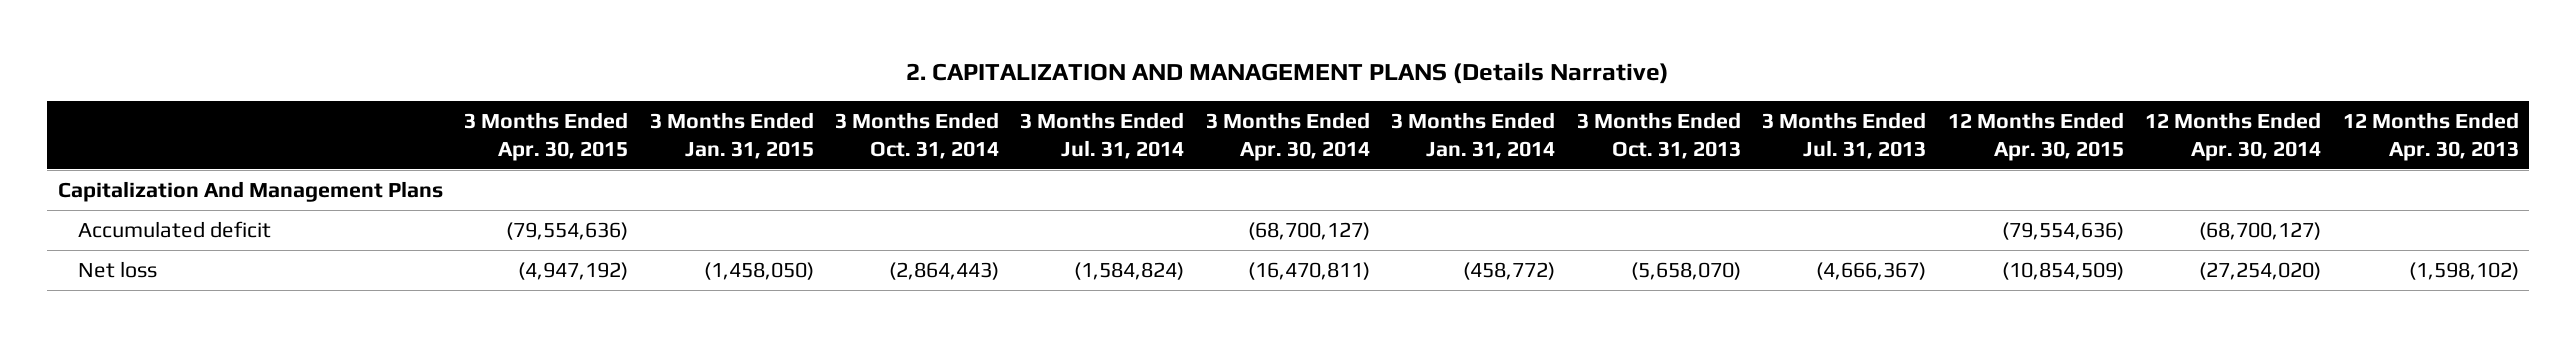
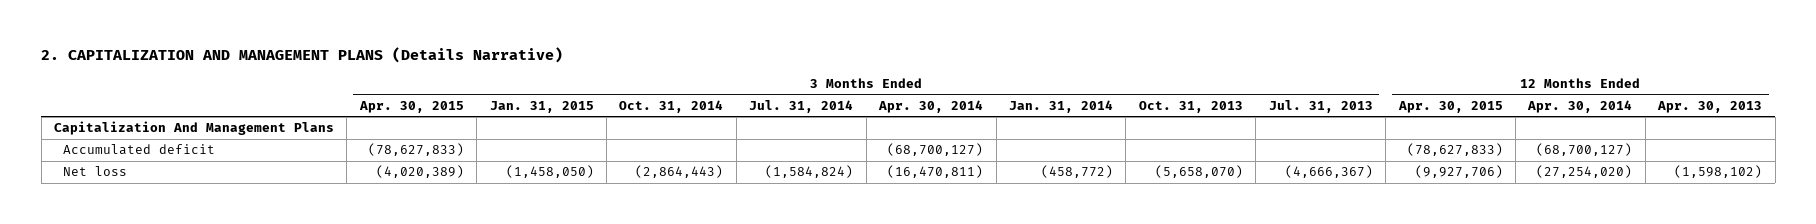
[506,222,629,241] (79,554,636) -> [367,143,464,157] (78,627,833)
[2001,222,2124,241] (79,554,636) -> [1406,143,1503,157] (78,627,833)
[518,262,629,281] (4,947,192) -> [375,165,464,179] (4,020,389)
[2001,262,2124,281] (10,854,509) -> [1414,165,1503,179] (9,927,706)

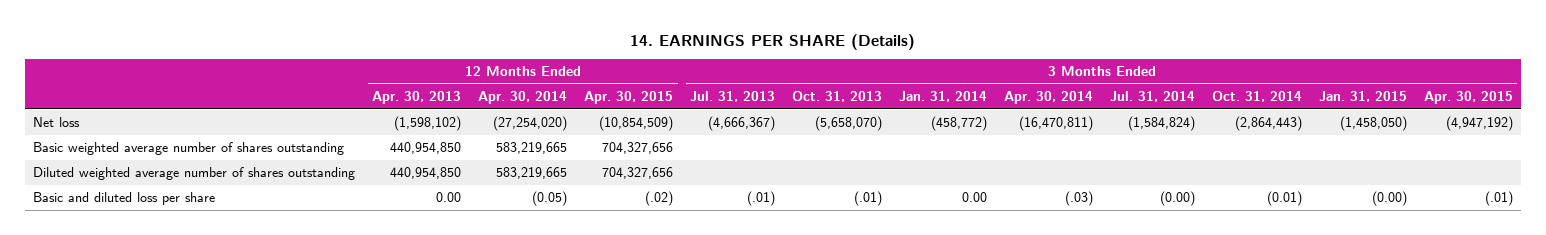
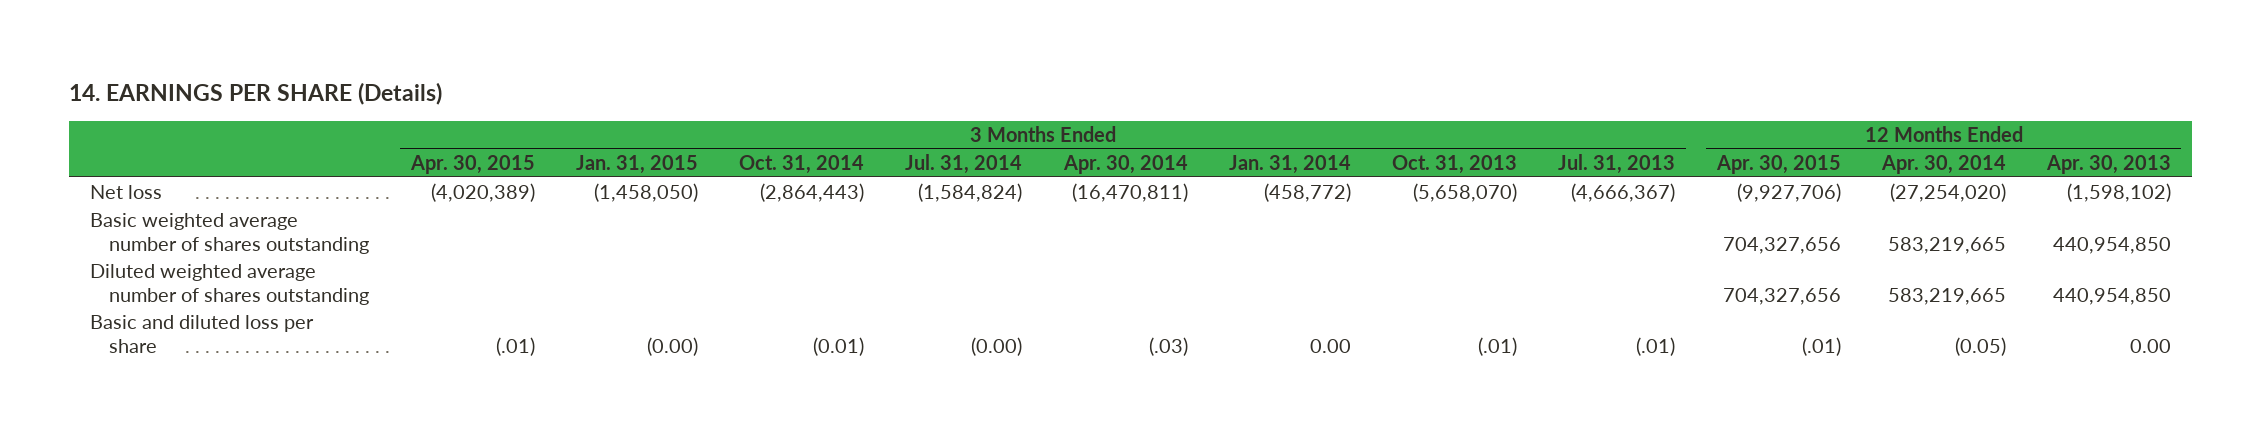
[599,116,674,132] (10,854,509) -> [1736,183,1841,203] (9,927,706)
[1446,116,1514,132] (4,947,192) -> [430,183,535,203] (4,020,389)
[645,191,674,207] (.02) -> [1801,336,1841,356] (.01)

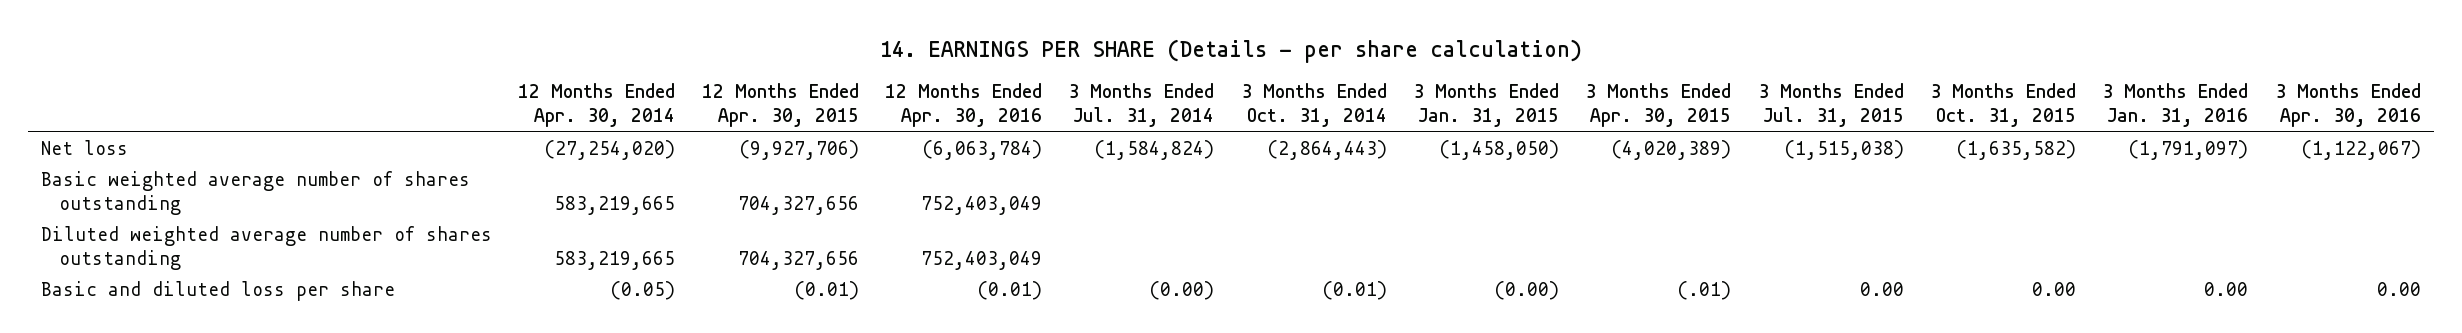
[69,81,443,105] 14. EARNINGS PER SHARE (Details) -> [879,39,1582,64] 14. EARNINGS PER SHARE (Details - per share calculation)
[1062,155,1188,175] Apr. 30, 2014 -> none
[1228,155,1351,175] Jan. 31, 2014 -> none
[1392,155,1518,175] Oct. 31, 2013 -> none
[1558,154,1676,175] Jul. 31, 2013 -> none
[2046,155,2172,175] Apr. 30, 2013 -> none
none -> [884,83,1042,128] 12 Months Ended Apr. 30, 2016
none -> [1757,83,1904,128] 3 Months Ended Jul. 31, 2015
none -> [1930,83,2077,128] 3 Months Ended Oct. 31, 2015
none -> [2102,83,2249,128] 3 Months Ended Jan. 31, 2016
none -> [2274,83,2421,128] 3 Months Ended Apr. 30, 2016
[1801,336,1841,356] (.01) -> [793,281,859,301] (0.01)

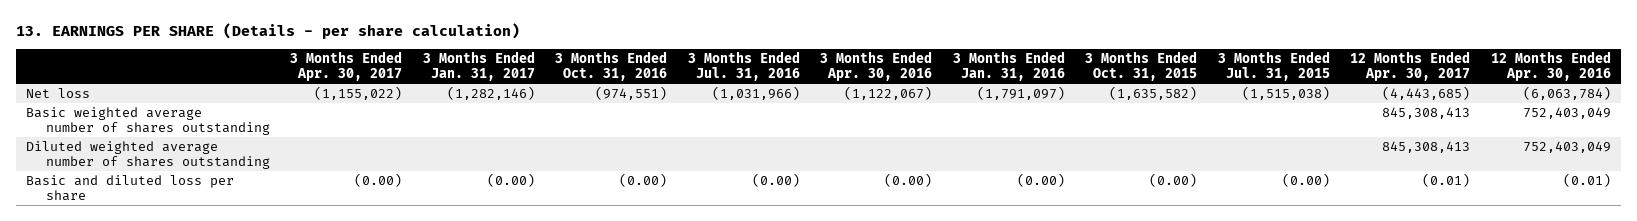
[879,39,1582,64] 14. EARNINGS PER SHARE (Details - per share calculation) -> [16,23,521,40] 13. EARNINGS PER SHARE (Details - per share calculation)
[518,83,676,128] 12 Months Ended Apr. 30, 2014 -> none
[701,83,859,128] 12 Months Ended Apr. 30, 2015 -> none
[1068,83,1215,128] 3 Months Ended Jul. 31, 2014 -> none
[1240,83,1387,128] 3 Months Ended Oct. 31, 2014 -> none
[1412,83,1559,128] 3 Months Ended Jan. 31, 2015 -> none
[1585,83,1732,128] 3 Months Ended Apr. 30, 2015 -> none
none -> [290,50,403,81] 3 Months Ended Apr. 30, 2017
none -> [422,50,535,81] 3 Months Ended Jan. 31, 2017
none -> [555,50,668,81] 3 Months Ended Oct. 31, 2016
none -> [687,50,800,81] 3 Months Ended Jul. 31, 2016
none -> [1350,50,1471,81] 12 Months Ended Apr. 30, 2017
[1859,282,1904,297] 0.00 -> [1281,173,1330,188] (0.00)
[2032,282,2077,297] 0.00 -> [1149,173,1198,188] (0.00)
[2204,282,2249,297] 0.00 -> [1016,173,1065,188] (0.00)
[2376,282,2421,297] 0.00 -> [884,173,933,188] (0.00)

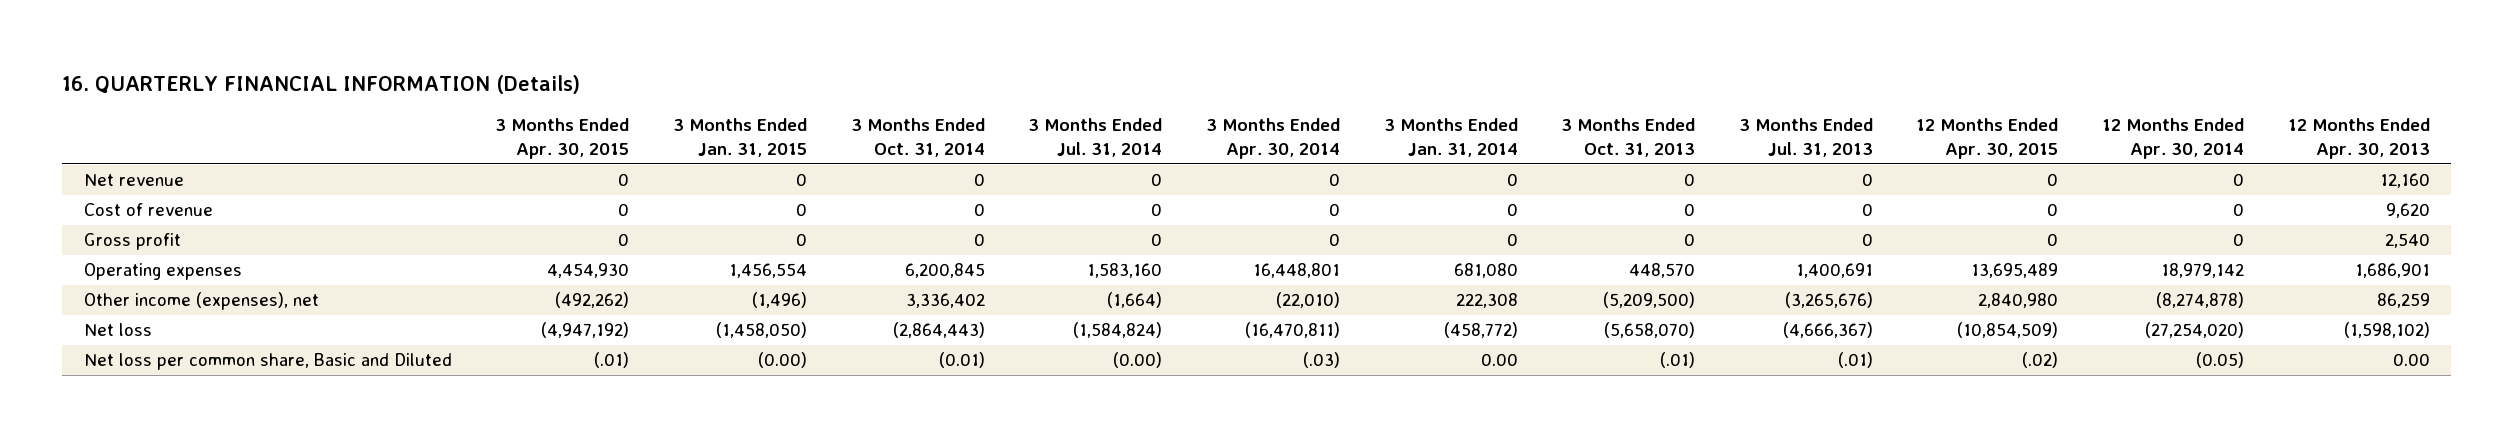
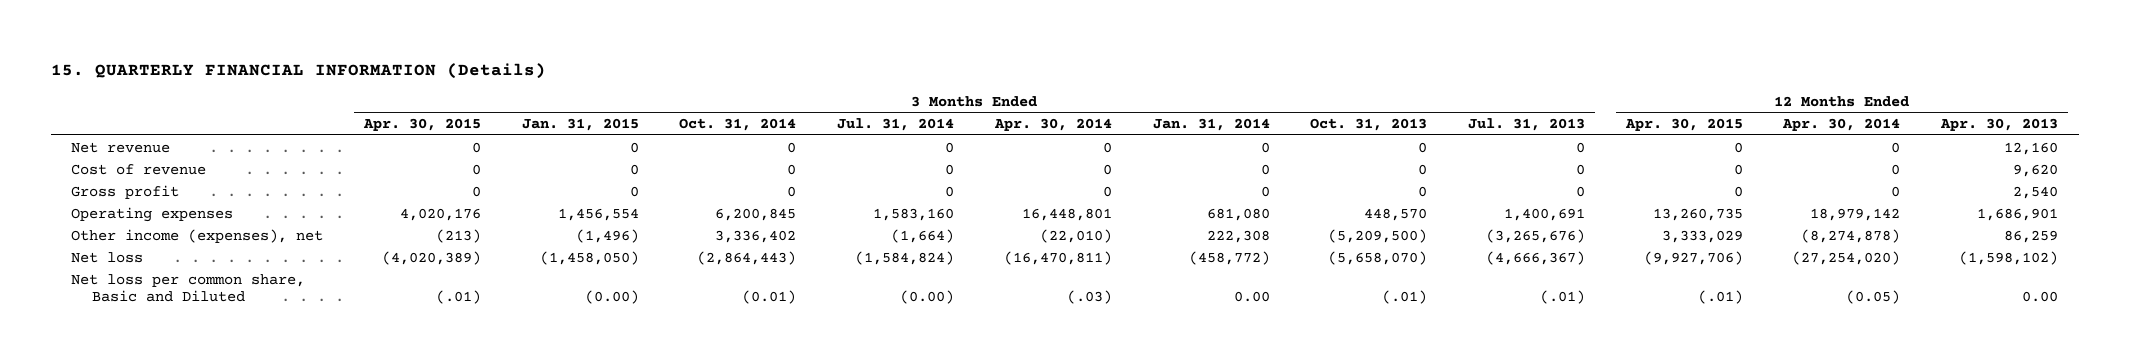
[61,74,580,94] 16. QUARTERLY FINANCIAL INFORMATION (Details) -> [50,62,546,79] 15. QUARTERLY FINANCIAL INFORMATION (Details)
[547,263,630,279] 4,454,930 -> [399,207,481,221] 4,020,176
[1971,263,2059,279] 13,695,489 -> [1652,207,1743,221] 13,260,735
[555,292,630,309] (492,262) -> [435,228,481,243] (213)
[1978,293,2059,309] 2,840,980 -> [1661,229,1743,243] 3,333,029
[541,322,630,339] (4,947,192) -> [381,250,481,265] (4,020,389)
[1957,322,2059,339] (10,854,509) -> [1643,250,1743,265] (9,927,706)
[2022,352,2059,369] (.02) -> [1697,290,1743,305] (.01)

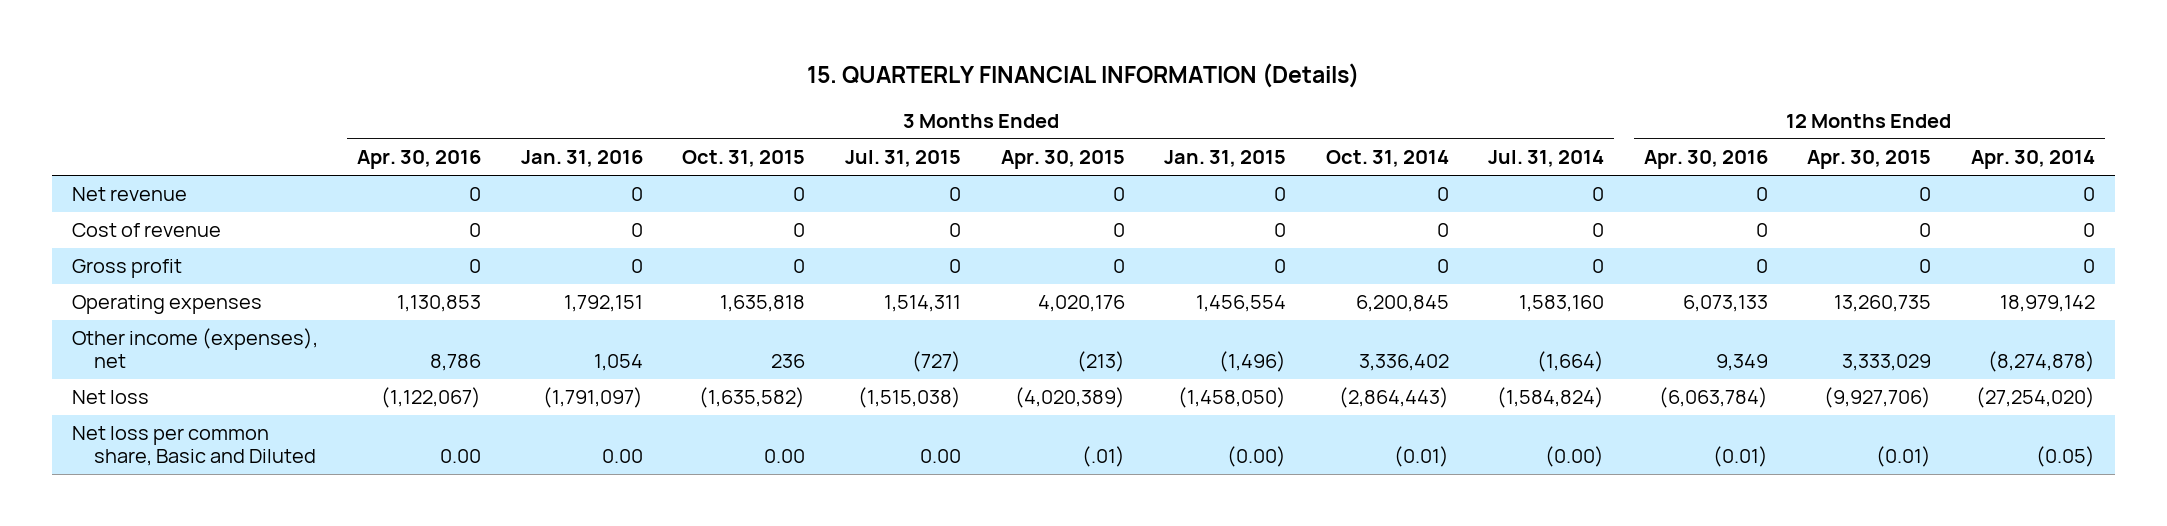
[993,118,1112,132] Apr. 30, 2014 -> none
[1152,118,1270,132] Jan. 31, 2014 -> none
[1310,118,1428,132] Oct. 31, 2013 -> none
[1468,118,1586,132] Jul. 31, 2013 -> none
[1940,118,2059,132] Apr. 30, 2013 -> none
none -> [357,150,482,170] Apr. 30, 2016
none -> [520,150,643,168] Jan. 31, 2016
none -> [682,150,806,168] Oct. 31, 2015
none -> [845,150,962,168] Jul. 31, 2015
none -> [1643,150,1768,170] Apr. 30, 2016
[1697,290,1743,305] (.01) -> [1876,446,1932,468] (0.01)

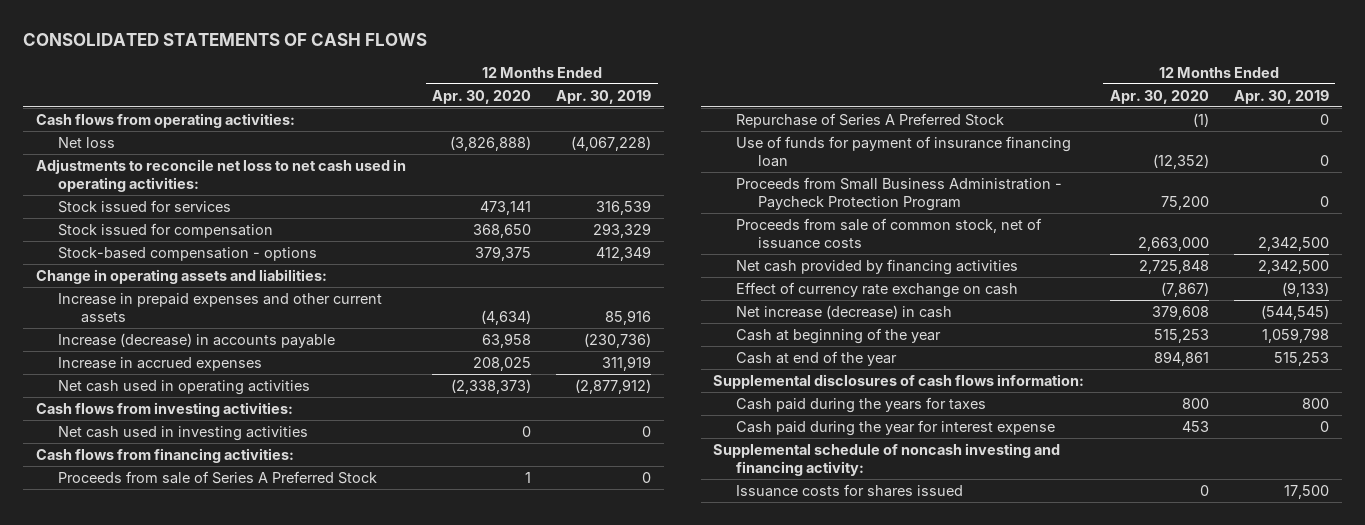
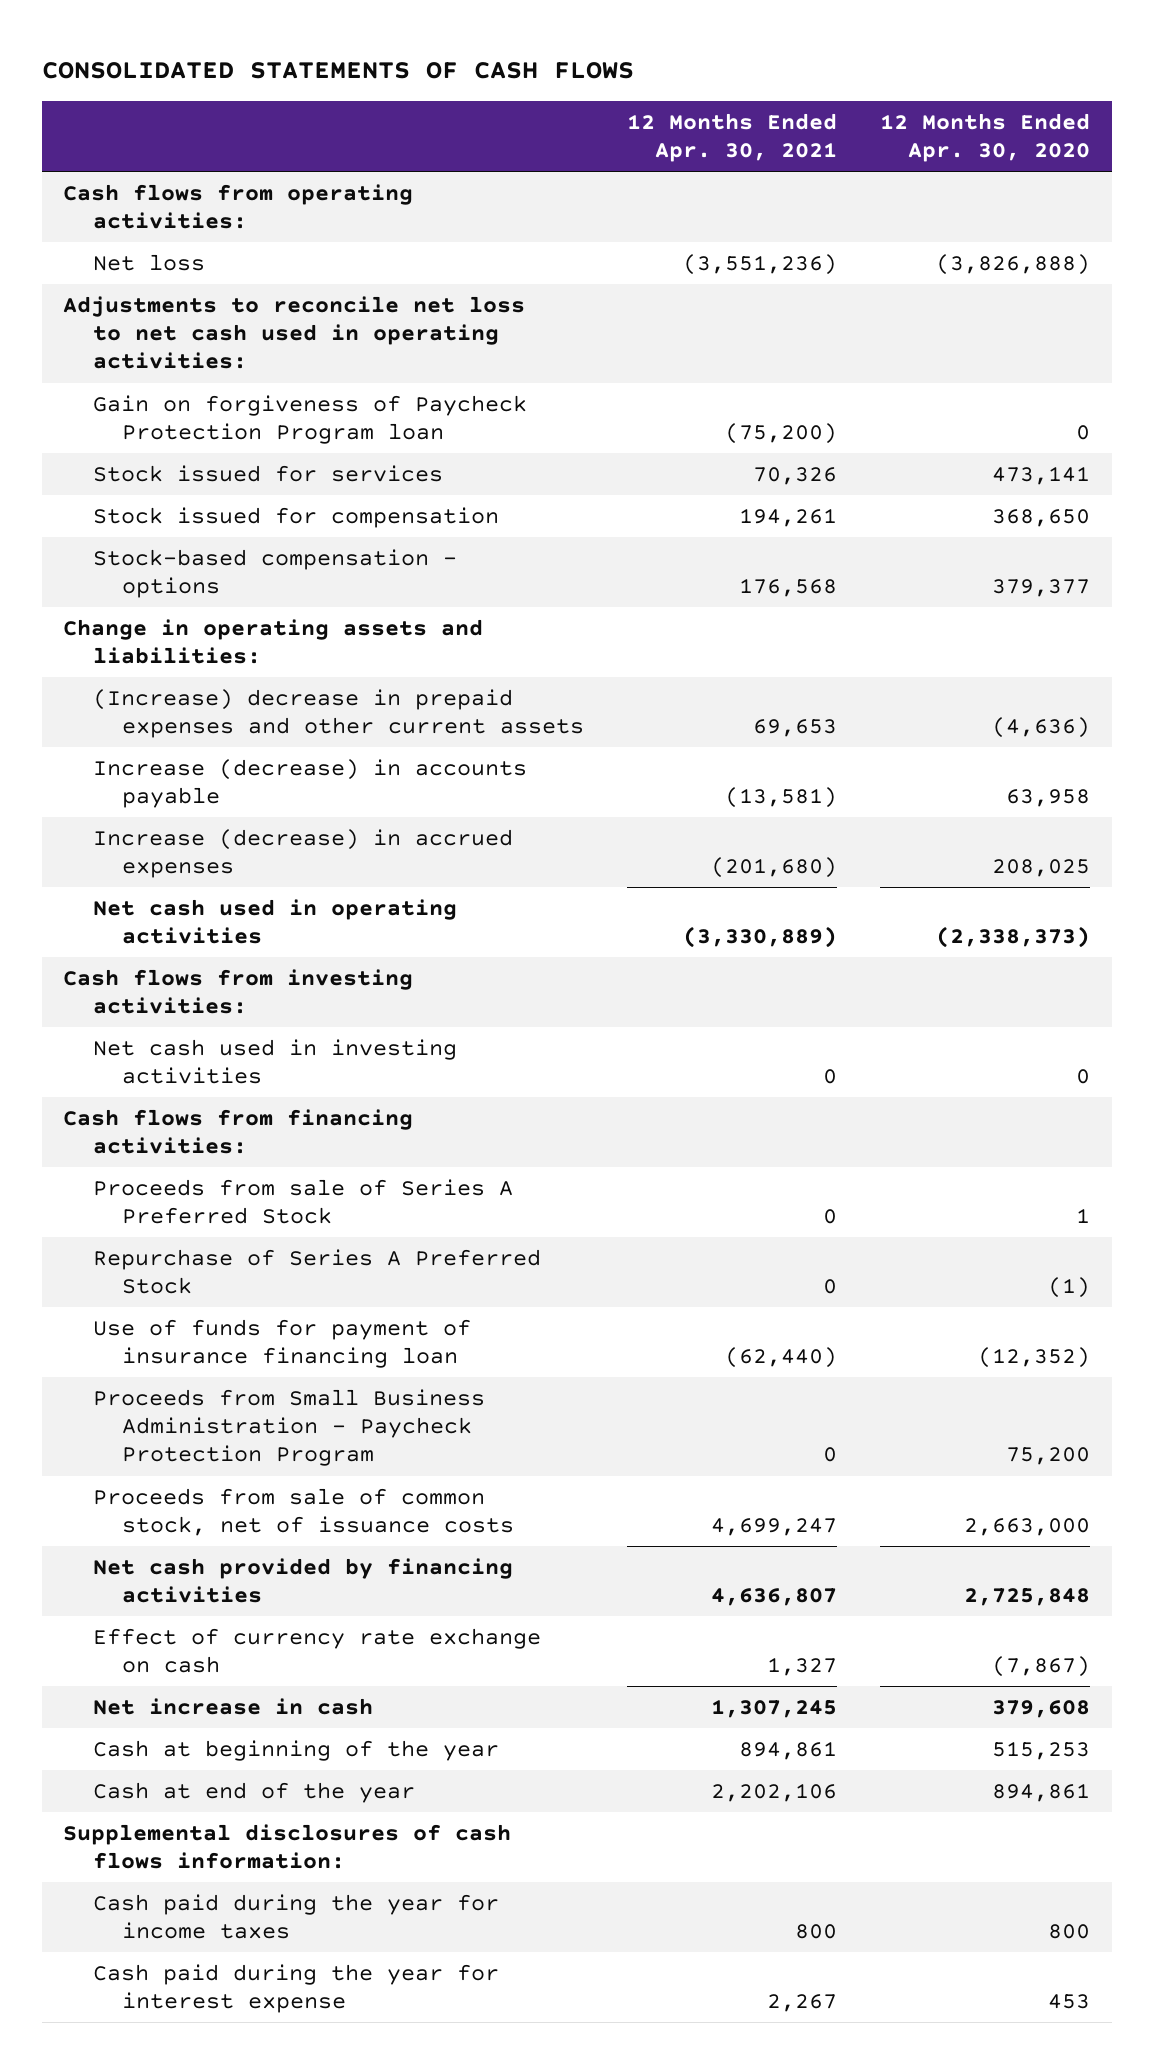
[556,89,652,104] Apr. 30, 2019 -> none
none -> [627,113,838,163] 12 Months Ended Apr. 30, 2021
none -> [92,394,527,445] Gain on forgiveness of Paycheck Protection Program loan
[474,245,531,261] 379,375 -> [992,579,1091,598] 379,377
[58,292,383,323] Increase in prepaid expenses and other current assets -> [92,688,585,739] (Increase) decrease in prepaid expenses and other current assets
[480,309,531,325] (4,634) -> [992,717,1091,739] (4,636)
[58,356,263,371] Increase in accrued expenses -> [92,828,513,879] Increase (decrease) in accrued expenses
[735,304,952,319] Net increase (decrease) in cash -> [92,1697,373,1715] Net increase in cash
[735,396,986,413] Cash paid during the years for taxes -> [92,1893,499,1940] Cash paid during the year for income taxes
[713,442,1061,476] Supplemental schedule of noncash investing and financing activity: -> none
[735,483,963,497] Issuance costs for shares issued -> none

